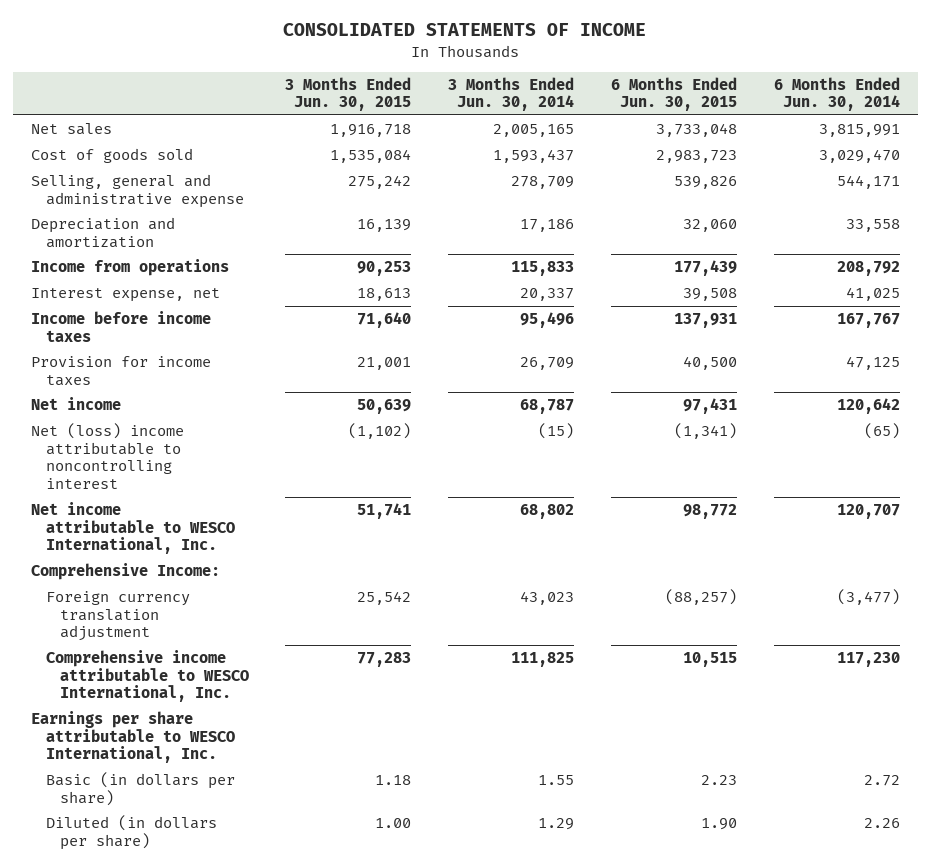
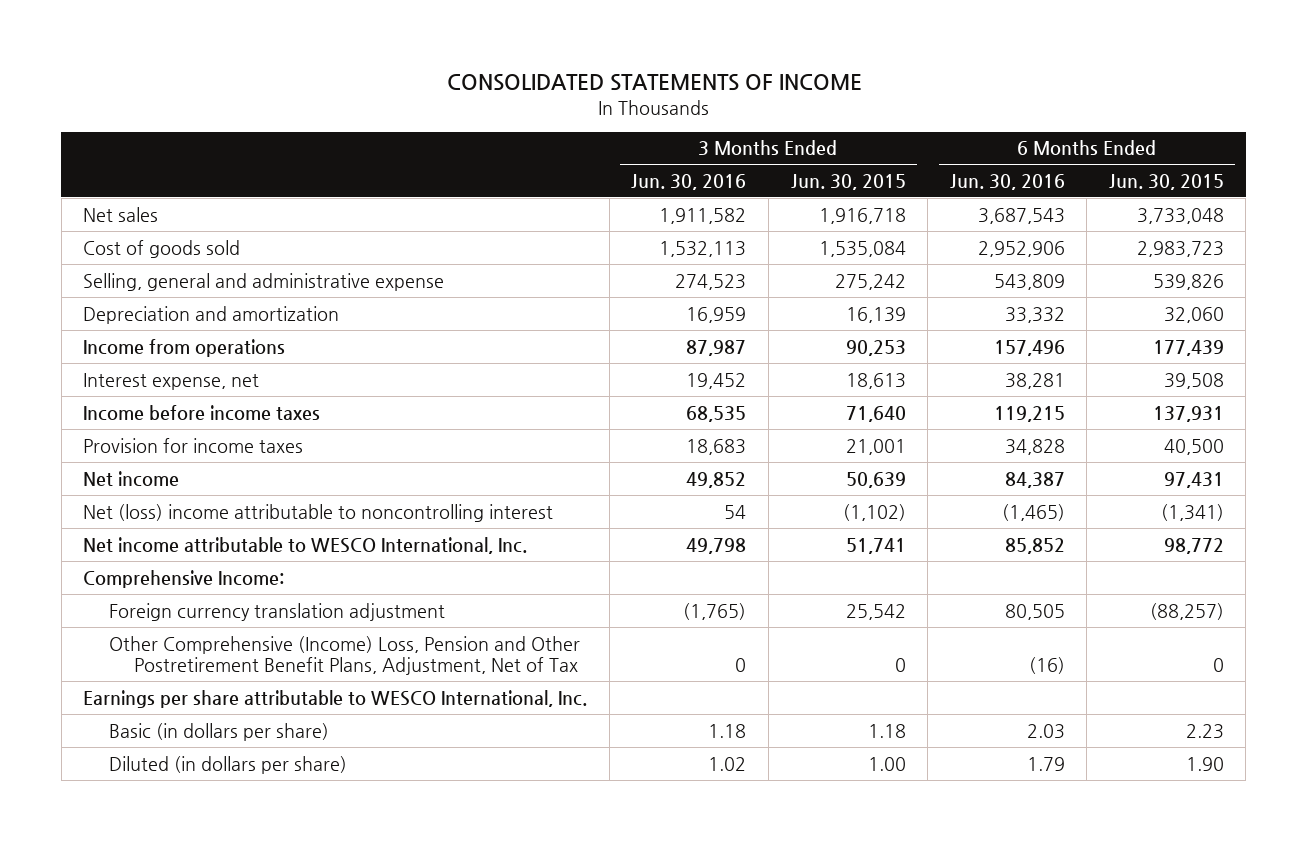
[448,76,575,112] 3 Months Ended Jun. 30, 2014 -> none
[773,76,900,112] 6 Months Ended Jun. 30, 2014 -> none
none -> [631,173,747,190] Jun. 30, 2016
none -> [949,173,1065,190] Jun. 30, 2016
[45,650,249,703] Comprehensive income attributable to WESCO International, Inc. -> none
none -> [108,635,580,676] Other Comprehensive (Income) Loss, Pension and Other Postretirement Benefit Plans, Adjustment, Net of Tax

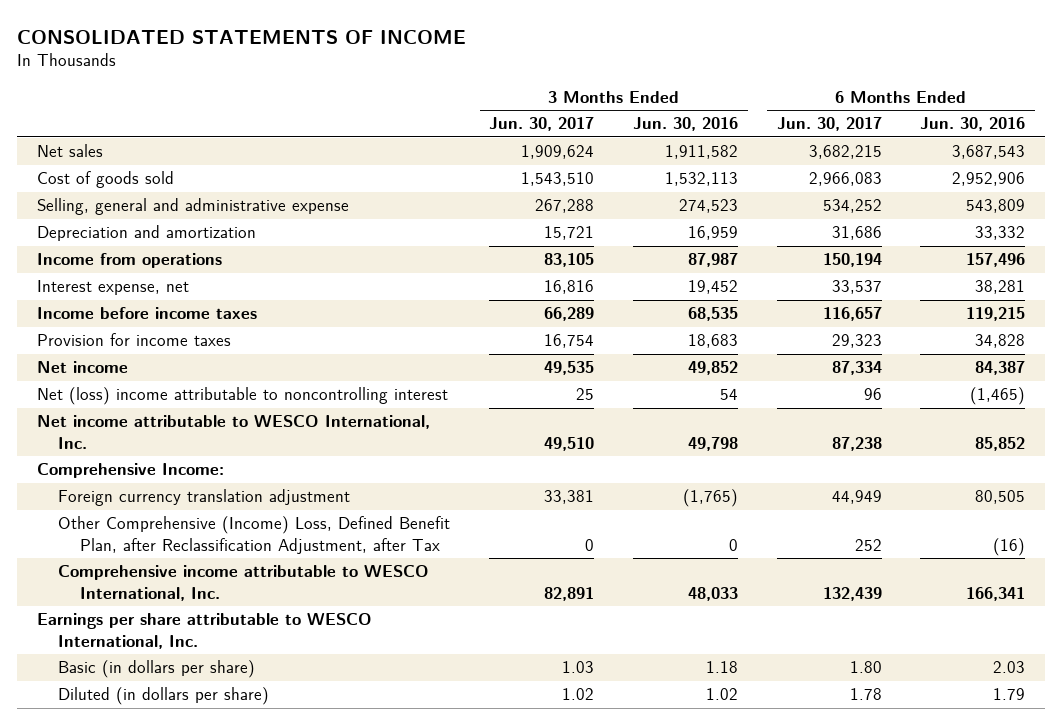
[790,173,906,190] Jun. 30, 2015 -> none
[1108,173,1224,190] Jun. 30, 2015 -> none
none -> [489,117,595,132] Jun. 30, 2017
none -> [776,117,882,132] Jun. 30, 2017
[108,635,580,676] Other Comprehensive (Income) Loss, Pension and Other Postretirement Benefit Plans, Adjustment, Net of Tax -> [58,516,451,554] Other Comprehensive (Income) Loss, Defined Benefit Plan, after Reclassification Adjustment, after Tax
none -> [58,565,430,601] Comprehensive income attributable to WESCO International, Inc.

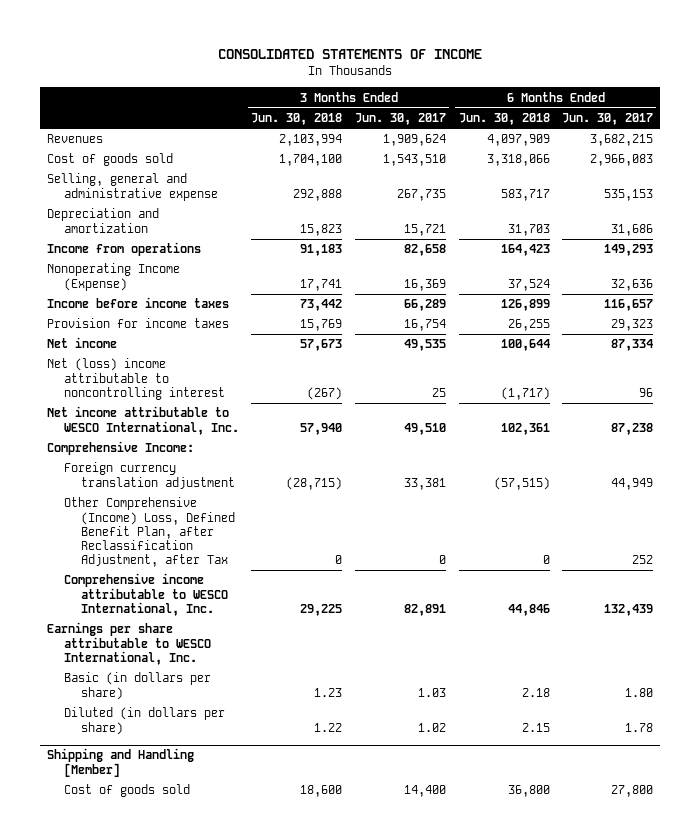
[632,117,738,132] Jun. 30, 2016 -> none
[920,117,1026,132] Jun. 30, 2016 -> none
none -> [251,113,343,126] Jun. 30, 2018
none -> [458,113,550,126] Jun. 30, 2018
[36,144,103,158] Net sales -> [46,134,103,144] Revenues
[535,199,595,214] 267,288 -> [397,188,447,201] 267,735
[822,199,882,214] 534,252 -> [604,188,654,201] 535,153
[36,280,189,296] Interest expense, net -> none
[544,253,595,268] 83,105 -> [404,244,447,257] 82,658
[822,253,882,268] 150,194 -> [604,244,654,257] 149,293
none -> [46,263,180,291] Nonoperating Income (Expense)
none -> [46,748,194,777] Shipping and Handling [Member]
none -> [63,784,190,798] Cost of goods sold

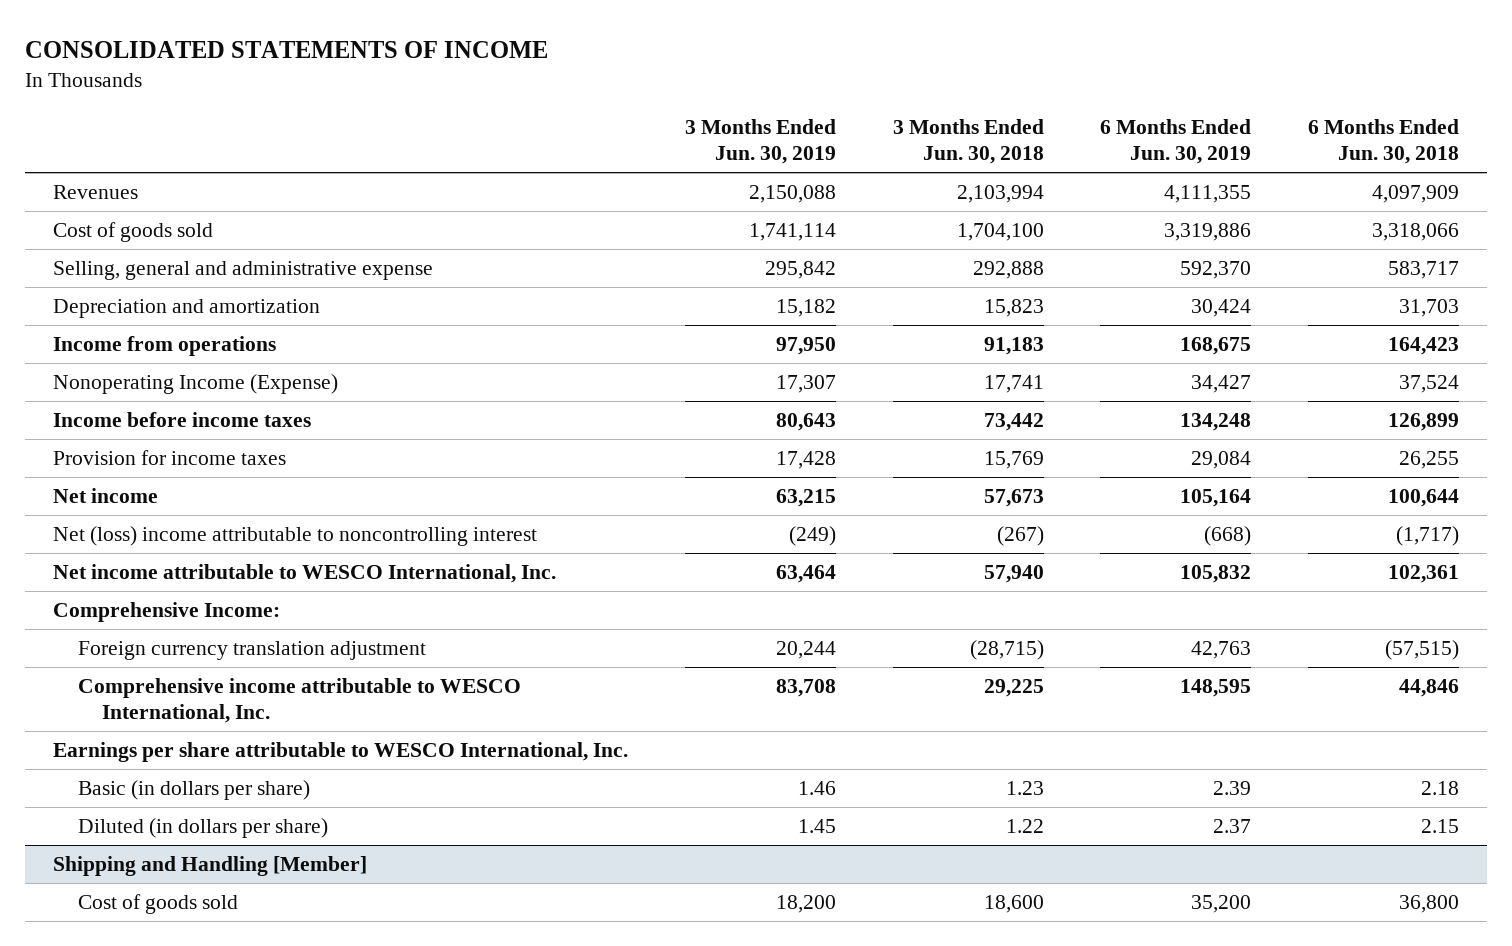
[355,113,447,126] Jun. 30, 2017 -> none
[562,113,654,126] Jun. 30, 2017 -> none
none -> [685,119,837,165] 3 Months Ended Jun. 30, 2019
none -> [1100,119,1252,165] 6 Months Ended Jun. 30, 2019
[63,497,235,568] Other Comprehensive (Income) Loss, Defined Benefit Plan, after Reclassification Adjustment, after Tax -> none

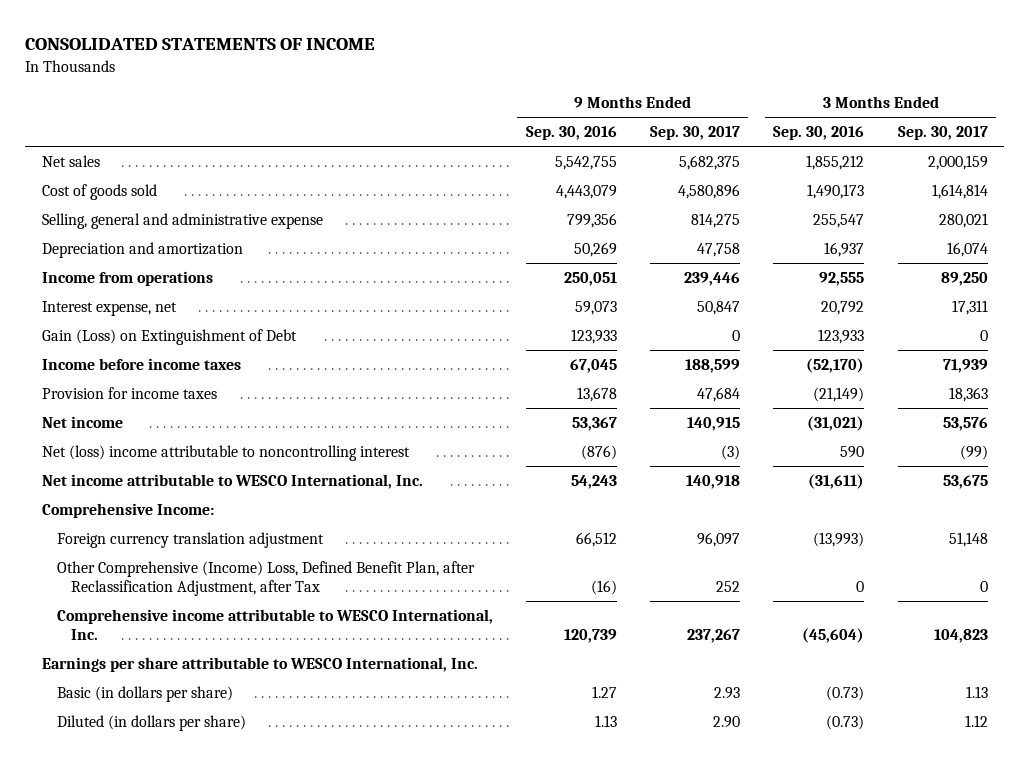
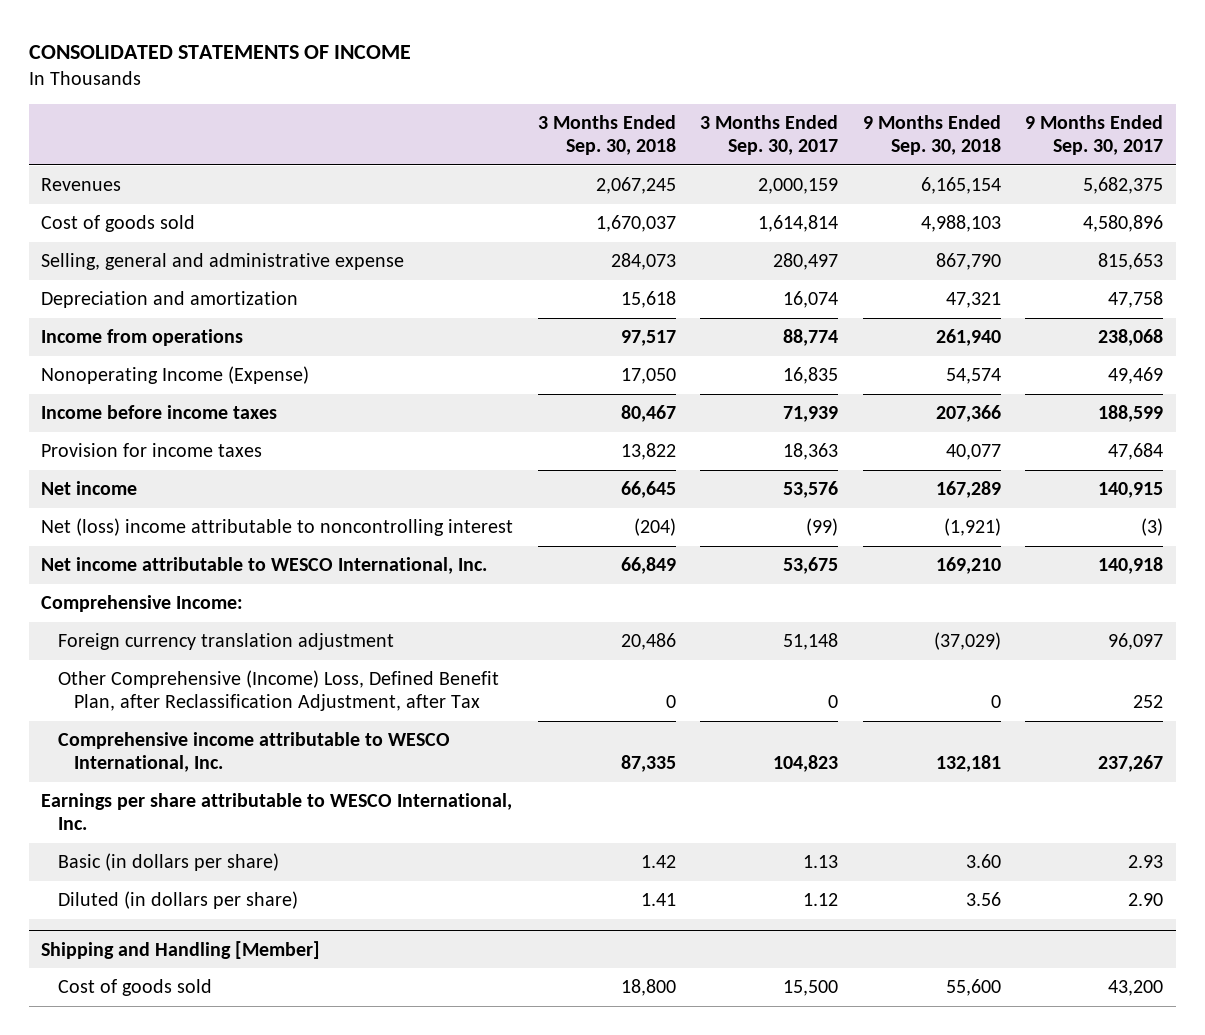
[525,126,617,141] Sep. 30, 2016 -> none
[773,126,865,141] Sep. 30, 2016 -> none
none -> [537,115,676,155] 3 Months Ended Sep. 30, 2018
none -> [862,115,1001,155] 9 Months Ended Sep. 30, 2018
[41,155,100,168] Net sales -> [41,178,122,192] Revenues
[691,213,741,229] 814,275 -> [1098,253,1164,271] 815,653
[938,213,988,229] 280,021 -> [773,253,839,271] 280,497
[41,301,177,317] Interest expense, net -> none
[41,329,297,346] Gain (Loss) on Extinguishment of Debt -> none
[684,272,741,287] 239,446 -> [1098,329,1164,347] 238,068
[940,272,988,287] 89,250 -> [783,329,839,347] 88,774
none -> [41,366,310,385] Nonoperating Income (Expense)
none -> [41,940,321,959] Shipping and Handling [Member]
none -> [57,979,212,997] Cost of goods sold

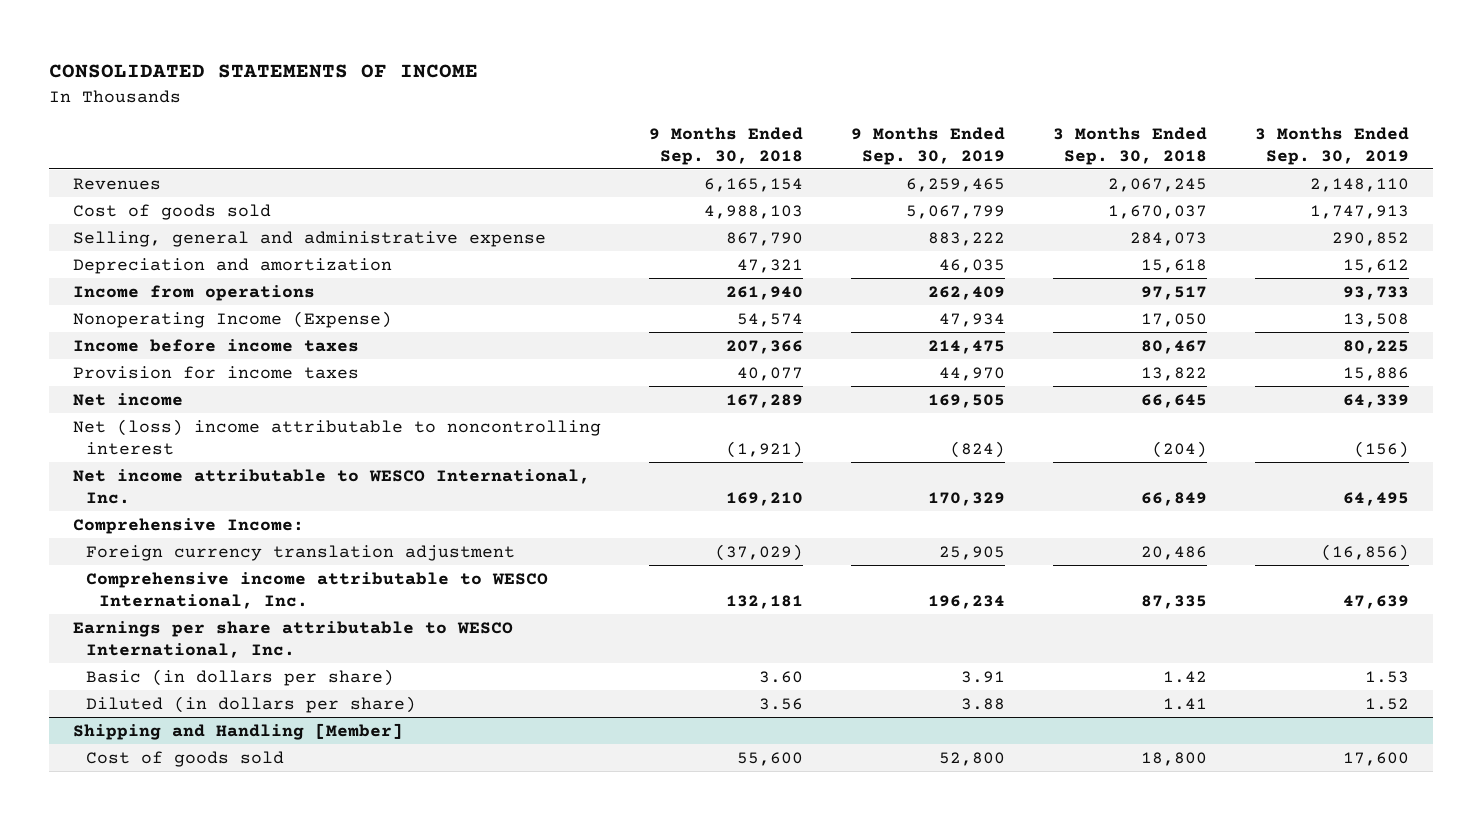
[700,115,839,155] 3 Months Ended Sep. 30, 2017 -> none
[1025,115,1164,155] 9 Months Ended Sep. 30, 2017 -> none
none -> [850,126,1005,165] 9 Months Ended Sep. 30, 2019
none -> [1255,126,1410,165] 3 Months Ended Sep. 30, 2019
[57,670,499,711] Other Comprehensive (Income) Loss, Defined Benefit Plan, after Reclassification Adjustment, after Tax -> none

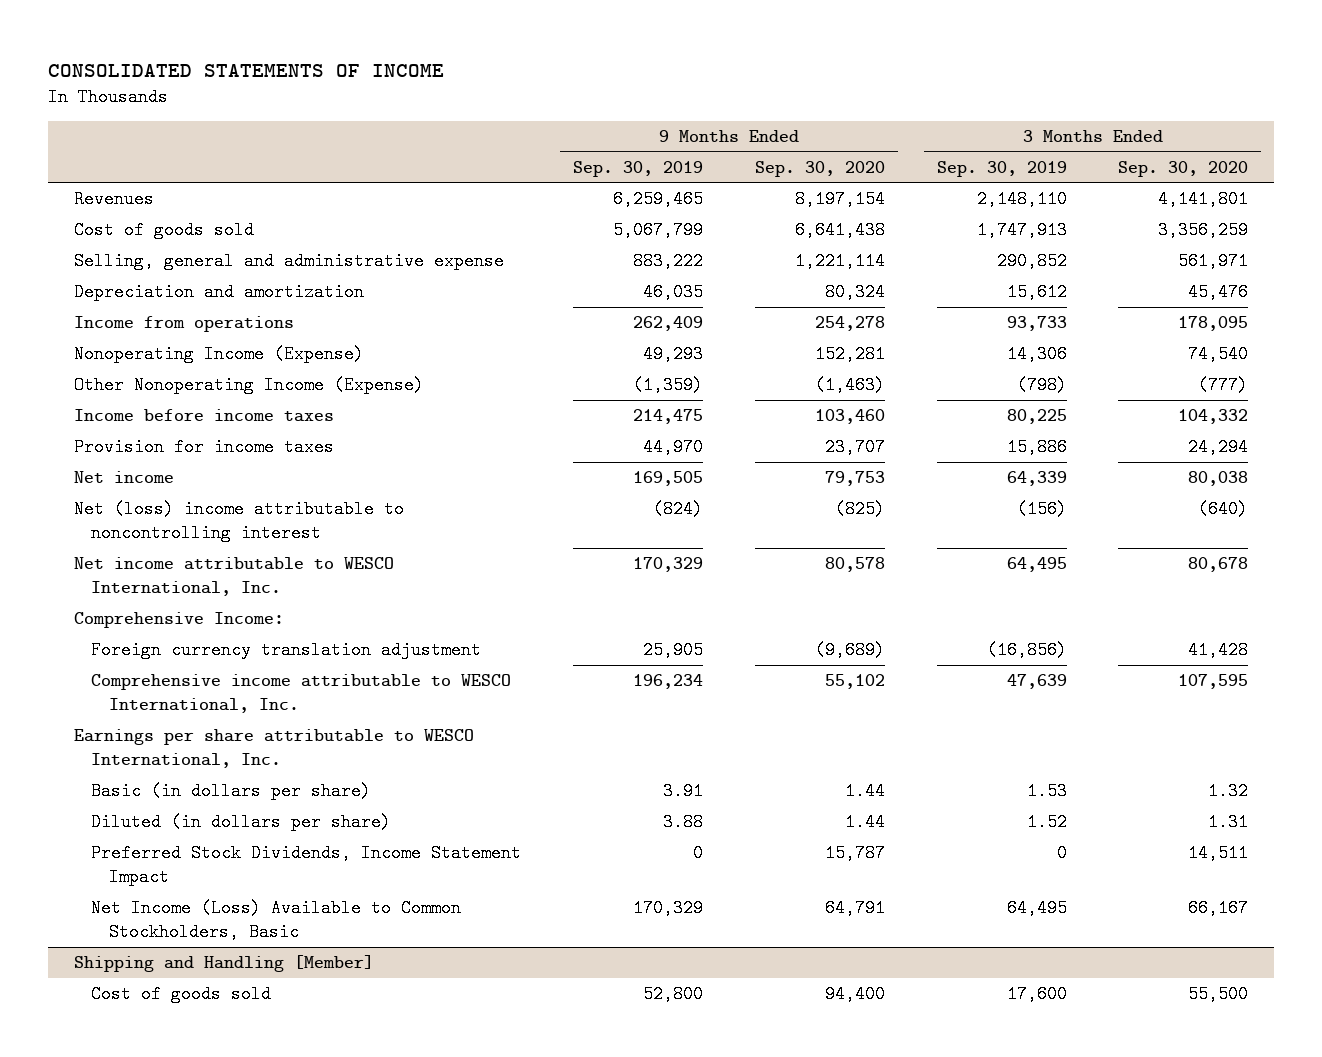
[648,126,803,165] 9 Months Ended Sep. 30, 2018 -> none
[1052,126,1207,165] 3 Months Ended Sep. 30, 2018 -> none
none -> [754,160,885,177] Sep. 30, 2020
none -> [1118,160,1249,177] Sep. 30, 2020
[938,312,1005,327] 47,934 -> [643,345,704,364] 49,293
[1343,312,1410,327] 13,508 -> [1006,345,1067,364] 14,306
none -> [73,376,424,395] Other Nonoperating Income (Expense)
none -> [91,844,522,887] Preferred Stock Dividends, Income Statement Impact
none -> [91,899,462,942] Net Income (Loss) Available to Common Stockholders, Basic

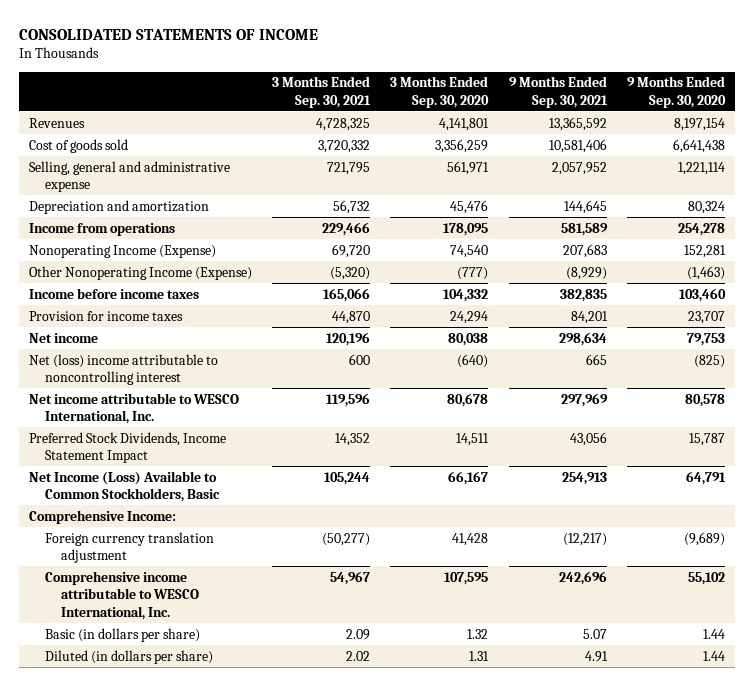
[573,160,704,177] Sep. 30, 2019 -> none
[936,160,1067,177] Sep. 30, 2019 -> none
none -> [271,76,371,108] 3 Months Ended Sep. 30, 2021
none -> [508,76,608,108] 9 Months Ended Sep. 30, 2021
[91,844,522,887] Preferred Stock Dividends, Income Statement Impact -> [28,431,226,464] Preferred Stock Dividends, Income Statement Impact
[91,899,462,942] Net Income (Loss) Available to Common Stockholders, Basic -> [28,470,221,503] Net Income (Loss) Available to Common Stockholders, Basic
[73,729,474,769] Earnings per share attributable to WESCO International, Inc. -> none
[73,955,374,973] Shipping and Handling [Member] -> none
[91,985,272,1004] Cost of goods sold -> none

